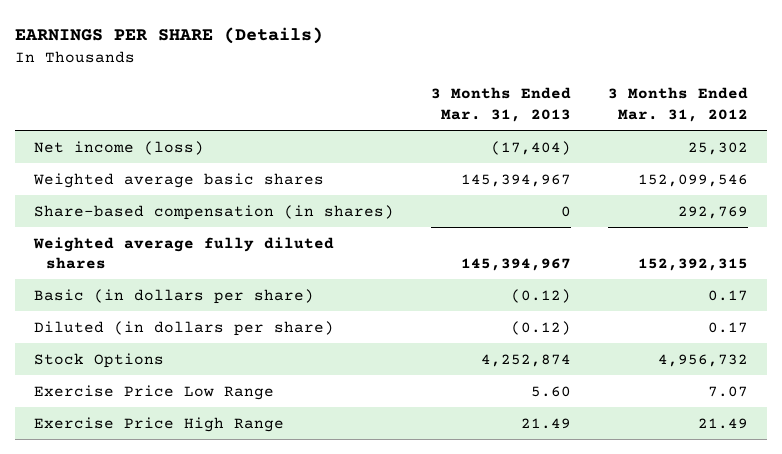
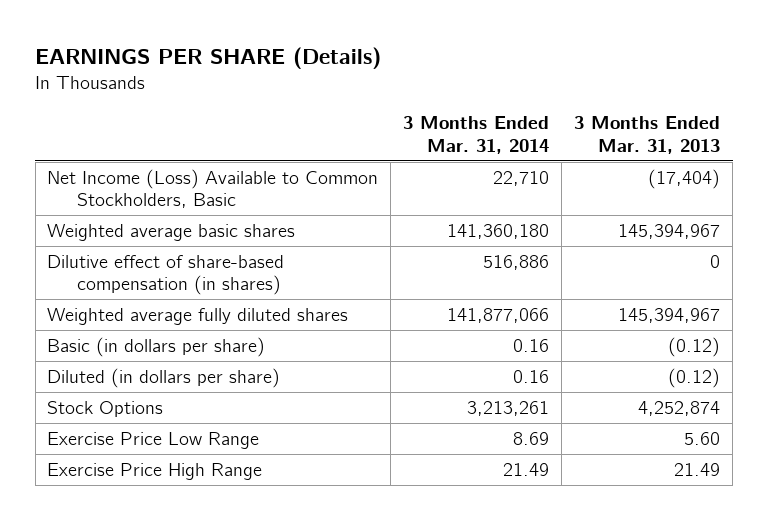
[608,87,749,122] 3 Months Ended Mar. 31, 2012 -> none
none -> [403,116,550,154] 3 Months Ended Mar. 31, 2014
[33,140,204,155] Net income (loss) -> [47,168,379,209] Net Income (Loss) Available to Common Stockholders, Basic
[33,204,394,220] Share-based compensation (in shares) -> [47,254,285,296] Dilutive effect of share-based compensation (in shares)

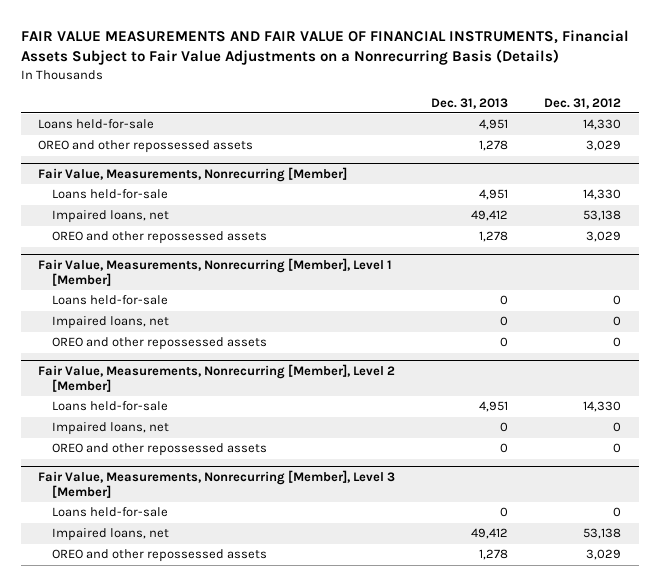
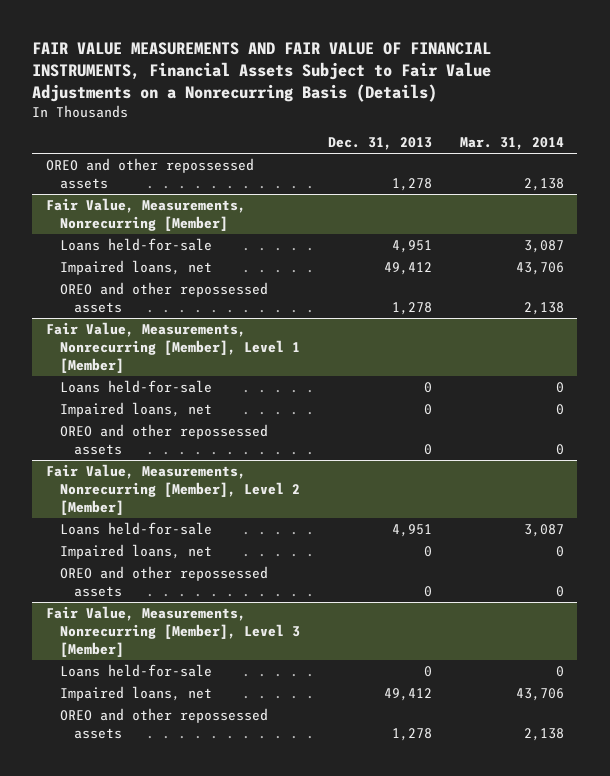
[543,97,621,109] Dec. 31, 2012 -> none
none -> [459,137,564,151] Mar. 31, 2014
[38,119,155,130] Loans held-for-sale -> none

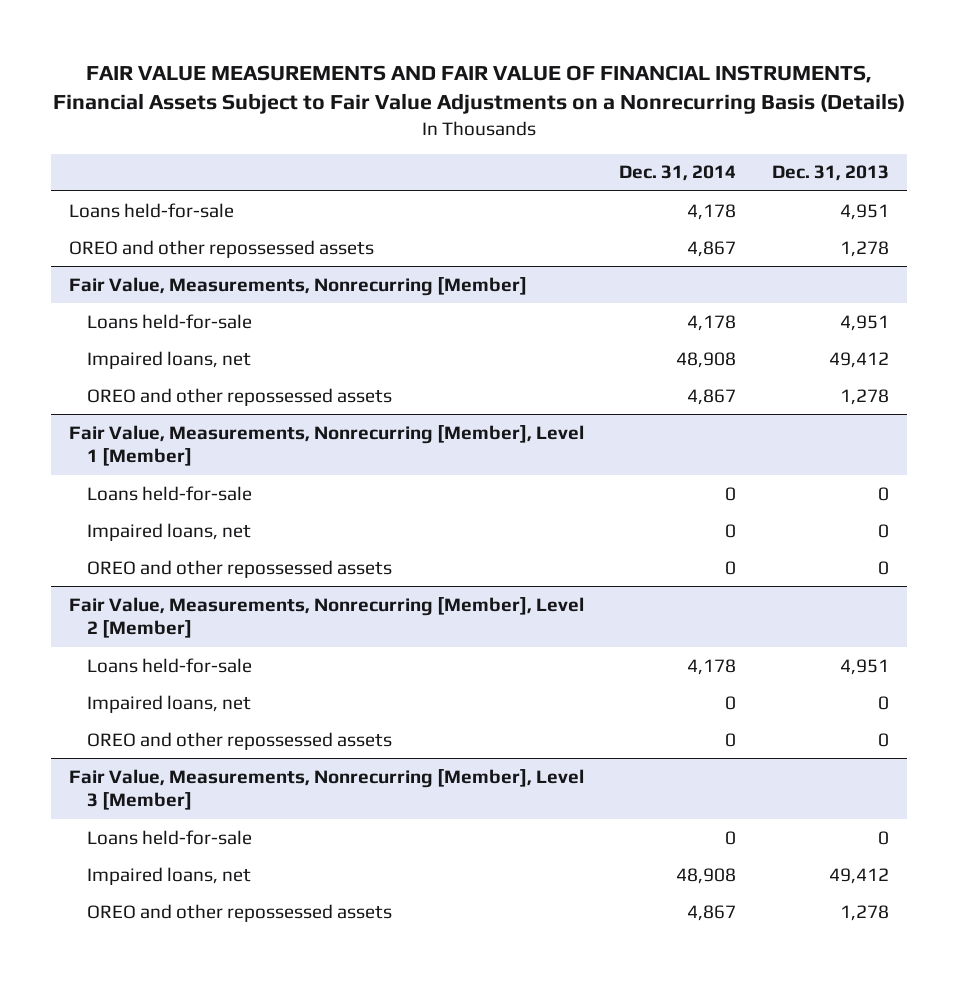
[459,137,564,151] Mar. 31, 2014 -> none
none -> [619,165,737,182] Dec. 31, 2014
none -> [68,202,234,218] Loans held-for-sale

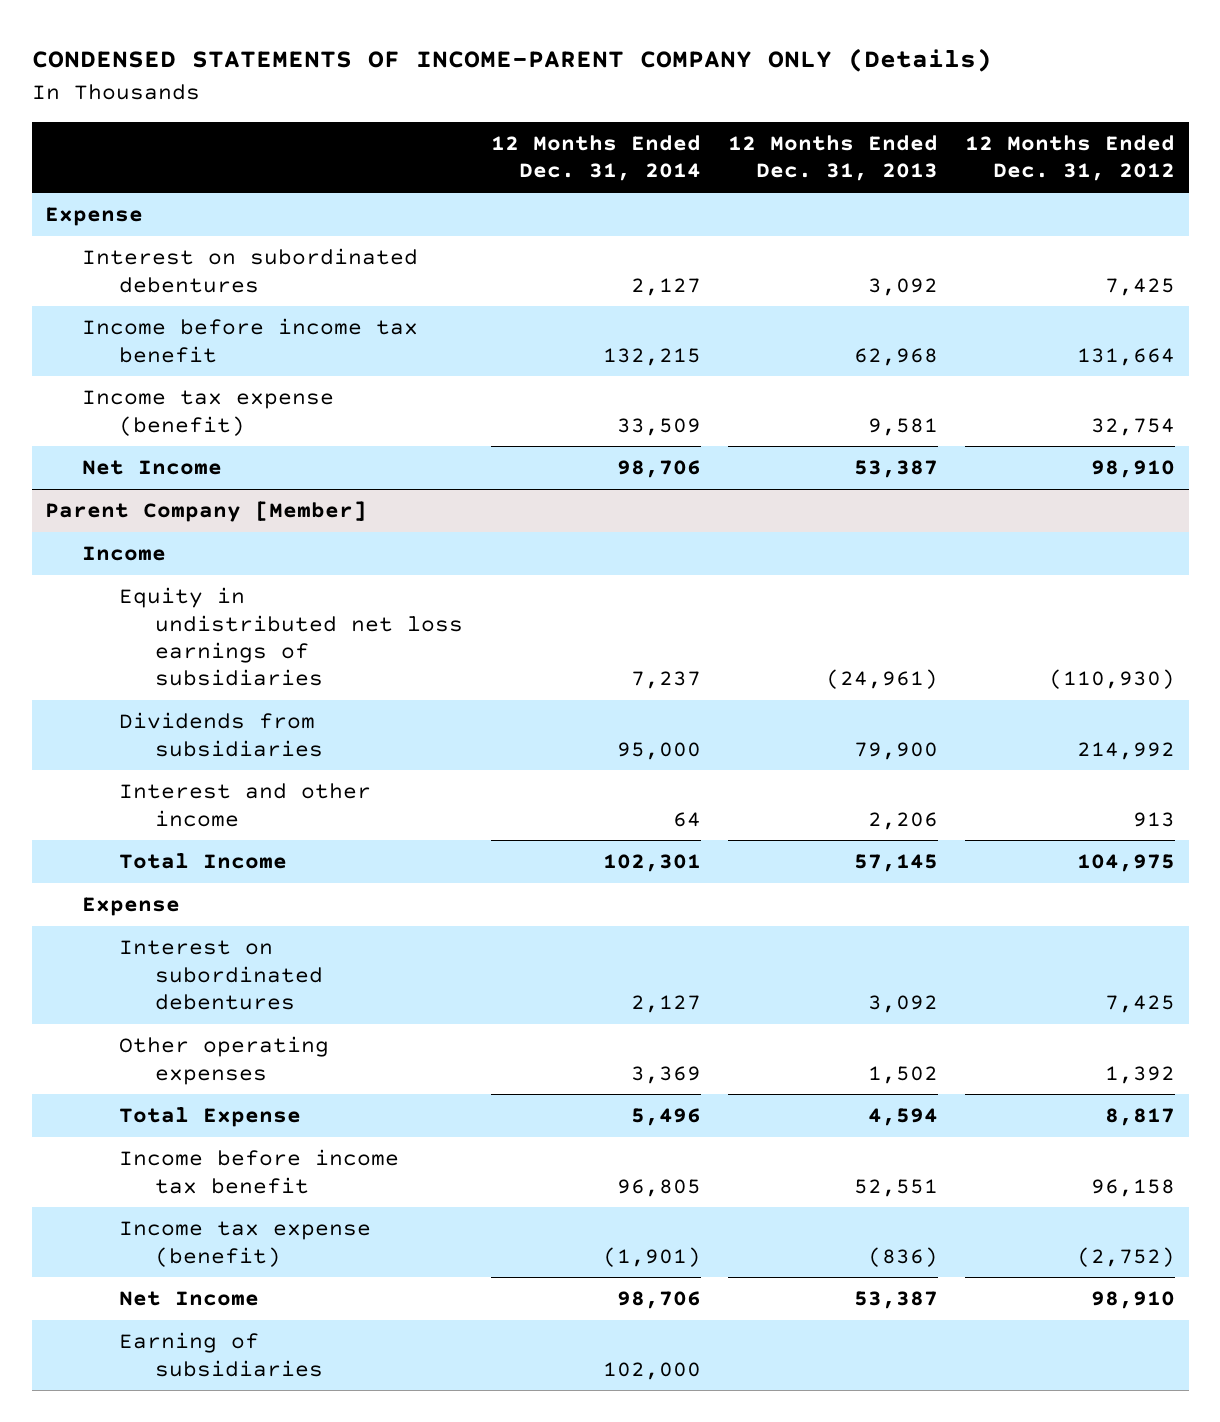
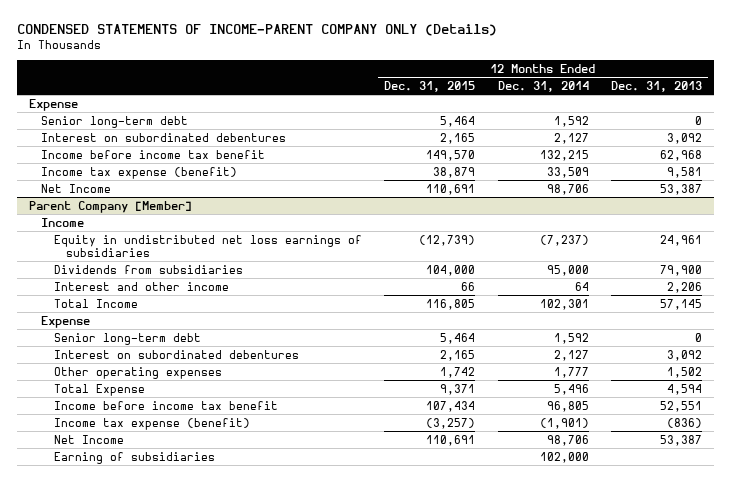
[965,134,1176,182] 12 Months Ended Dec. 31, 2012 -> none
none -> [384,80,476,92] Dec. 31, 2015
none -> [41,115,189,128] Senior long-term debt
[630,671,701,690] 7,237 -> [539,234,589,246] (7,237)
[825,669,938,690] (24,961) -> [660,234,703,246] 24,961
none -> [53,332,201,345] Senior long-term debt
[630,1065,701,1084] 3,369 -> [553,366,589,378] 1,777

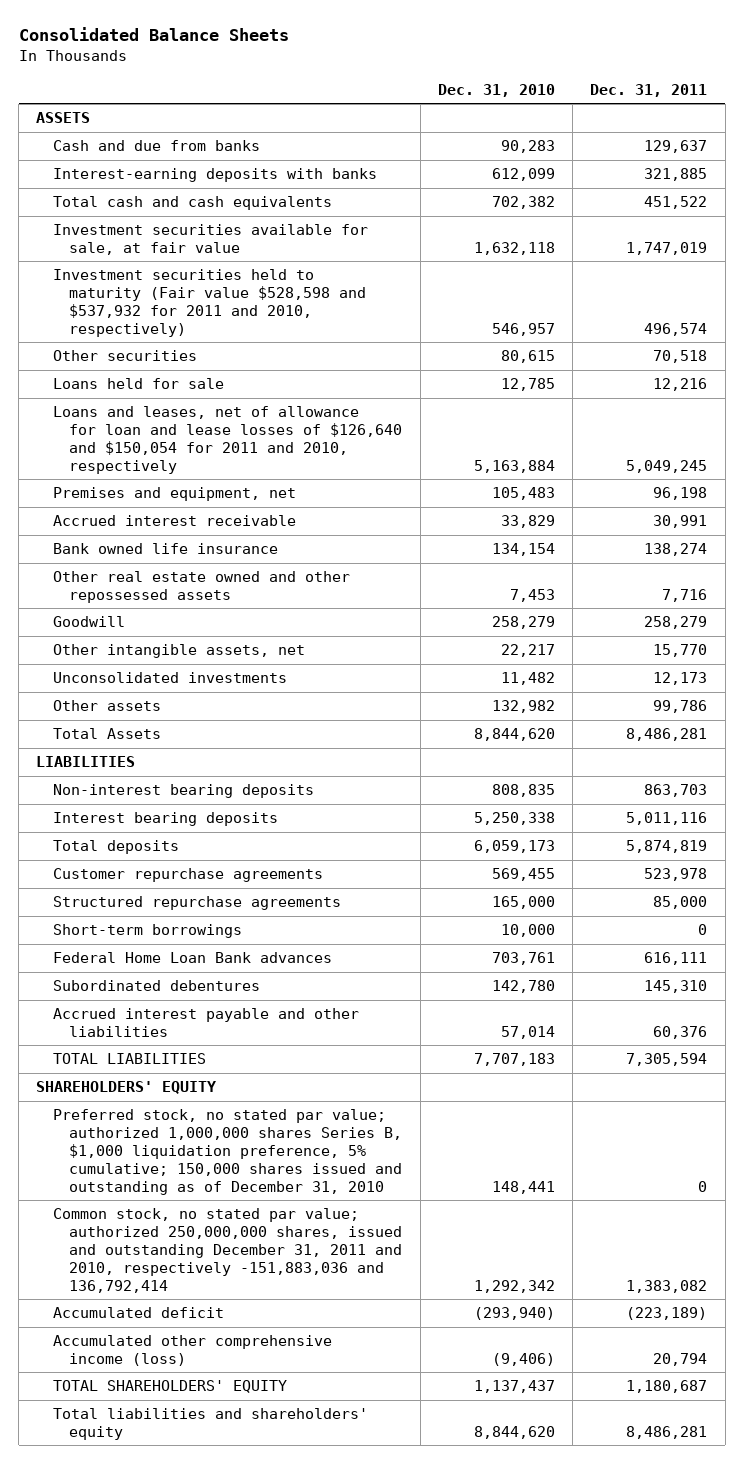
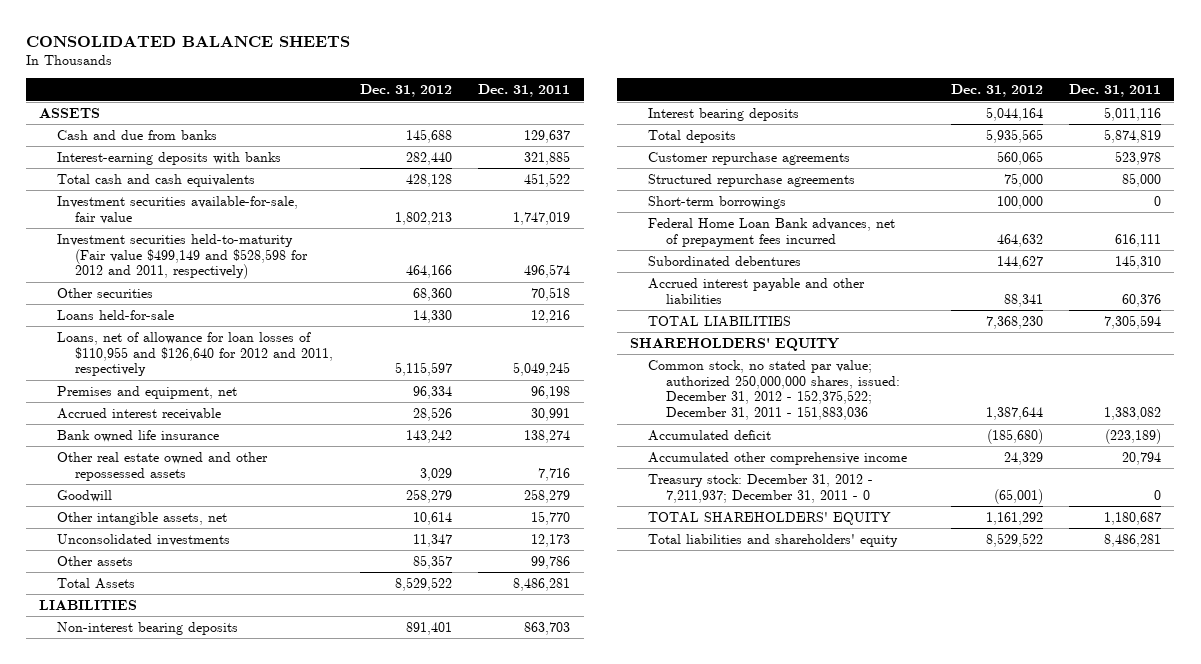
[18,27,289,42] Consolidated Balance Sheets -> [26,35,351,47] CONSOLIDATED BALANCE SHEETS
[437,83,555,97] Dec. 31, 2010 -> none
none -> [359,84,452,98] Dec. 31, 2012
[52,224,368,256] Investment securities available for sale, at fair value -> [57,195,299,224] Investment securities available-for-sale, fair value
[52,269,367,337] Investment securities held to maturity (Fair value $528,598 and $537,932 for 2011 and 2010, respectively) -> [57,233,309,280] Investment securities held-to-maturity (Fair value $499,149 and $528,598 for 2012 and 2011, respectively)
[52,378,224,390] Loans held for sale -> [57,309,175,320] Loans held-for-sale
[52,406,403,474] Loans and leases, net of allowance for loan and lease losses of $126,640 and $150,054 for 2011 and 2010, respectively -> [57,331,334,377] Loans, net of allowance for loan losses of $110,955 and $126,640 for 2012 and 2011, respectively
[52,952,332,964] Federal Home Loan Bank advances -> [648,217,896,247] Federal Home Loan Bank advances, net of prepayment fees incurred
[52,1109,403,1195] Preferred stock, no stated par value; authorized 1,000,000 shares Series B, $1,000 liquidation preference, 5% cumulative; 150,000 shares issued and outstanding as of December 31, 2010 -> none
[52,1208,403,1293] Common stock, no stated par value; authorized 250,000,000 shares, issued and outstanding December 31, 2011 and 2010, respectively -151,883,036 and 136,792,414 -> [648,359,900,421] Common stock, no stated par value; authorized 250,000,000 shares, issued: December 31, 2012 - 152,375,522; December 31, 2011 - 151,883,036
[52,1335,332,1367] Accumulated other comprehensive income (loss) -> [648,451,908,465] Accumulated other comprehensive income
none -> [648,473,874,503] Treasury stock: December 31, 2012 - 7,211,937; December 31, 2011 - 0

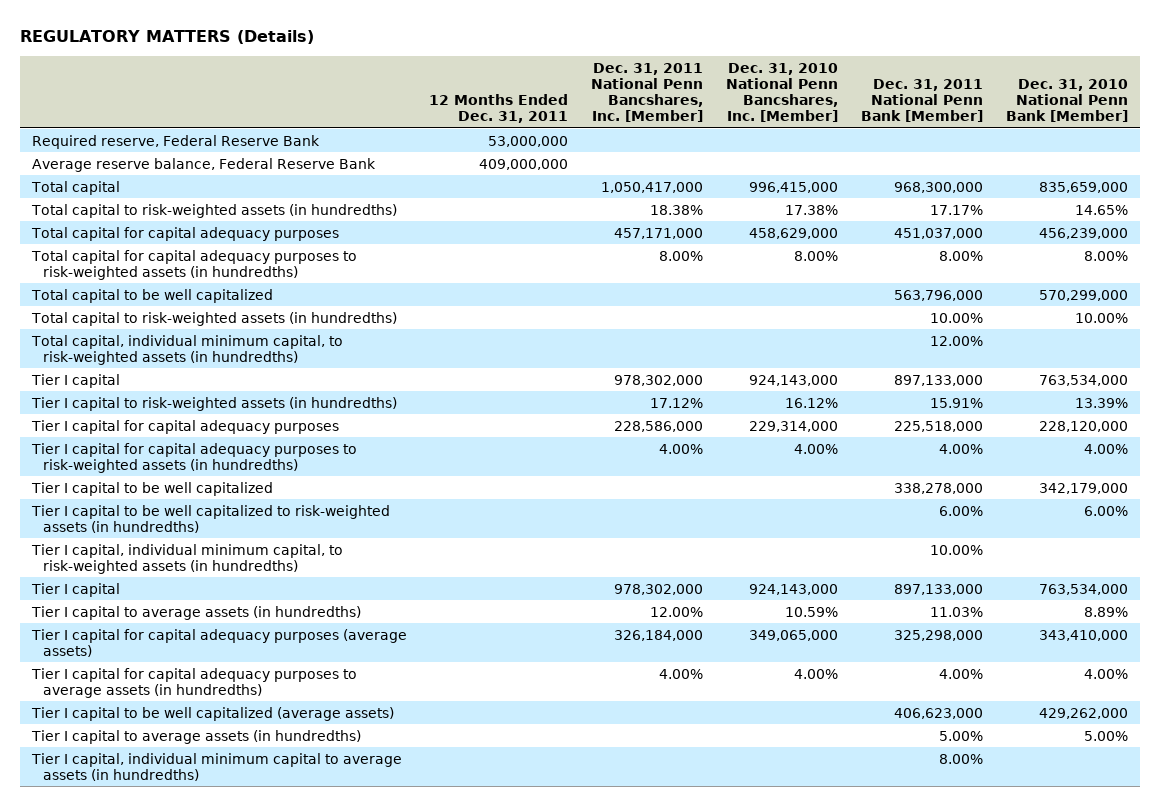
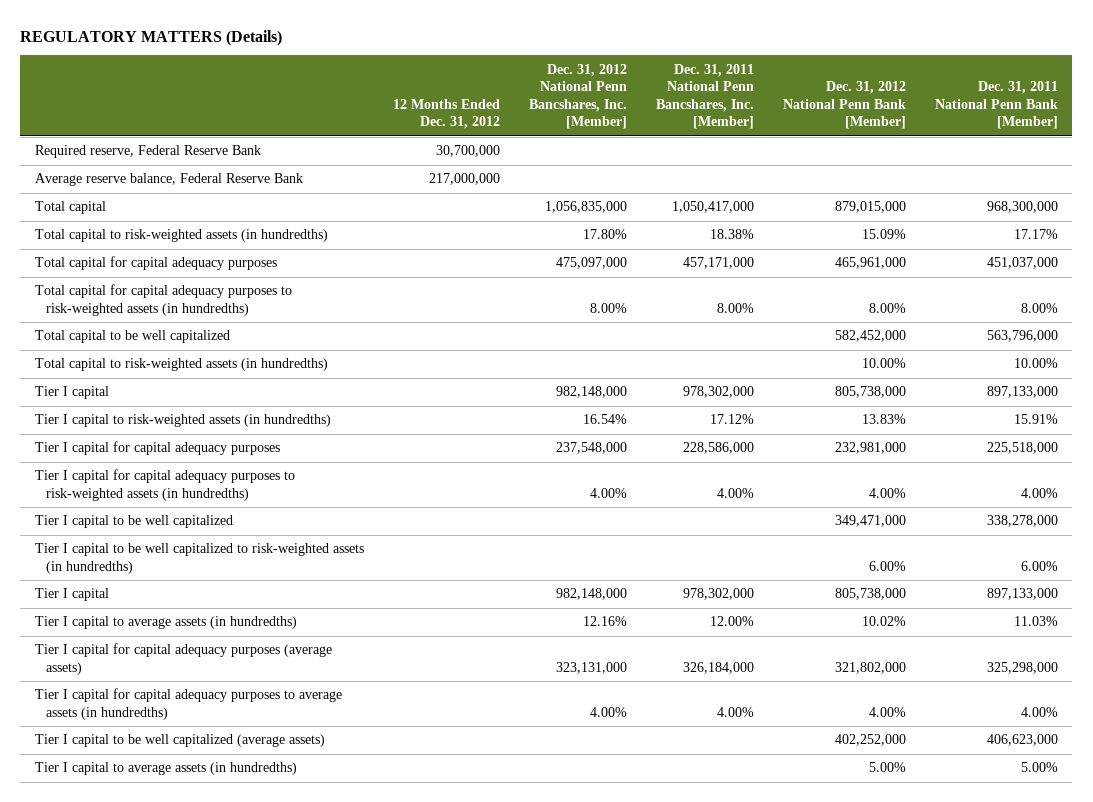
[429,93,569,124] 12 Months Ended Dec. 31, 2011 -> none
[726,62,839,123] Dec. 31, 2010 National Penn Bancshares, Inc. [Member] -> none
[1006,78,1129,123] Dec. 31, 2010 National Penn Bank [Member] -> none
none -> [392,98,500,130] 12 Months Ended Dec. 31, 2012
none -> [528,63,627,130] Dec. 31, 2012 National Penn Bancshares, Inc. [Member]
none -> [782,81,906,130] Dec. 31, 2012 National Penn Bank [Member]
[30,334,343,365] Total capital, individual minimum capital, to risk-weighted assets (in hundredths) -> none
[30,543,343,574] Tier I capital, individual minimum capital, to risk-weighted assets (in hundredths) -> none
[30,752,402,781] Tier I capital, individual minimum capital to average assets (in hundredths) -> none

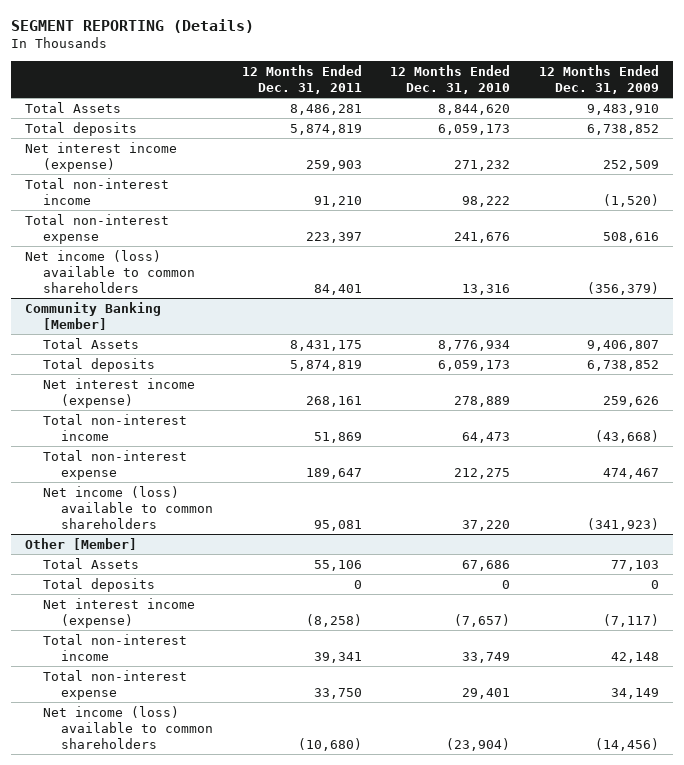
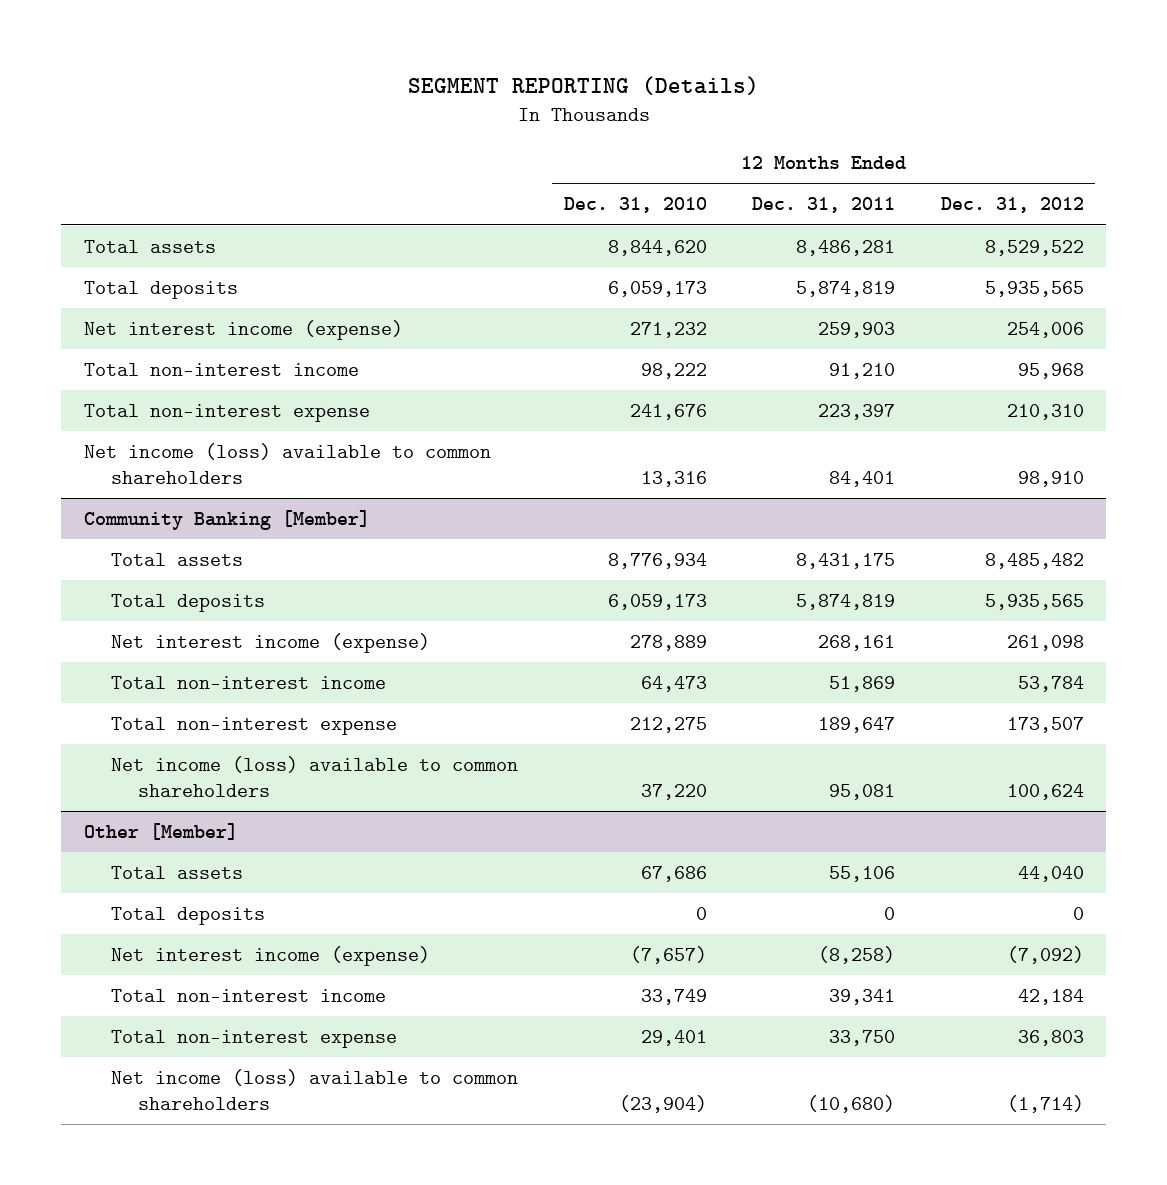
[538,64,659,95] 12 Months Ended Dec. 31, 2009 -> none
none -> [940,197,1084,214] Dec. 31, 2012
[25,101,122,113] Total Assets -> [83,239,216,253] Total assets
[43,337,140,349] Total Assets -> [111,552,244,566] Total assets
[43,557,140,569] Total Assets -> [111,865,244,879] Total assets

